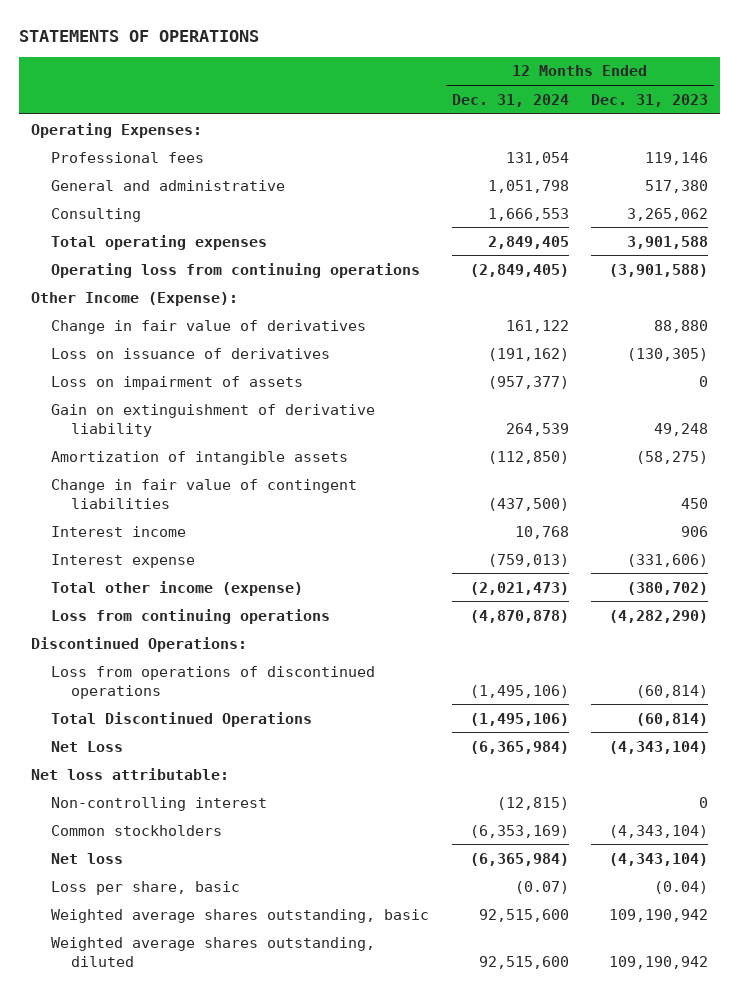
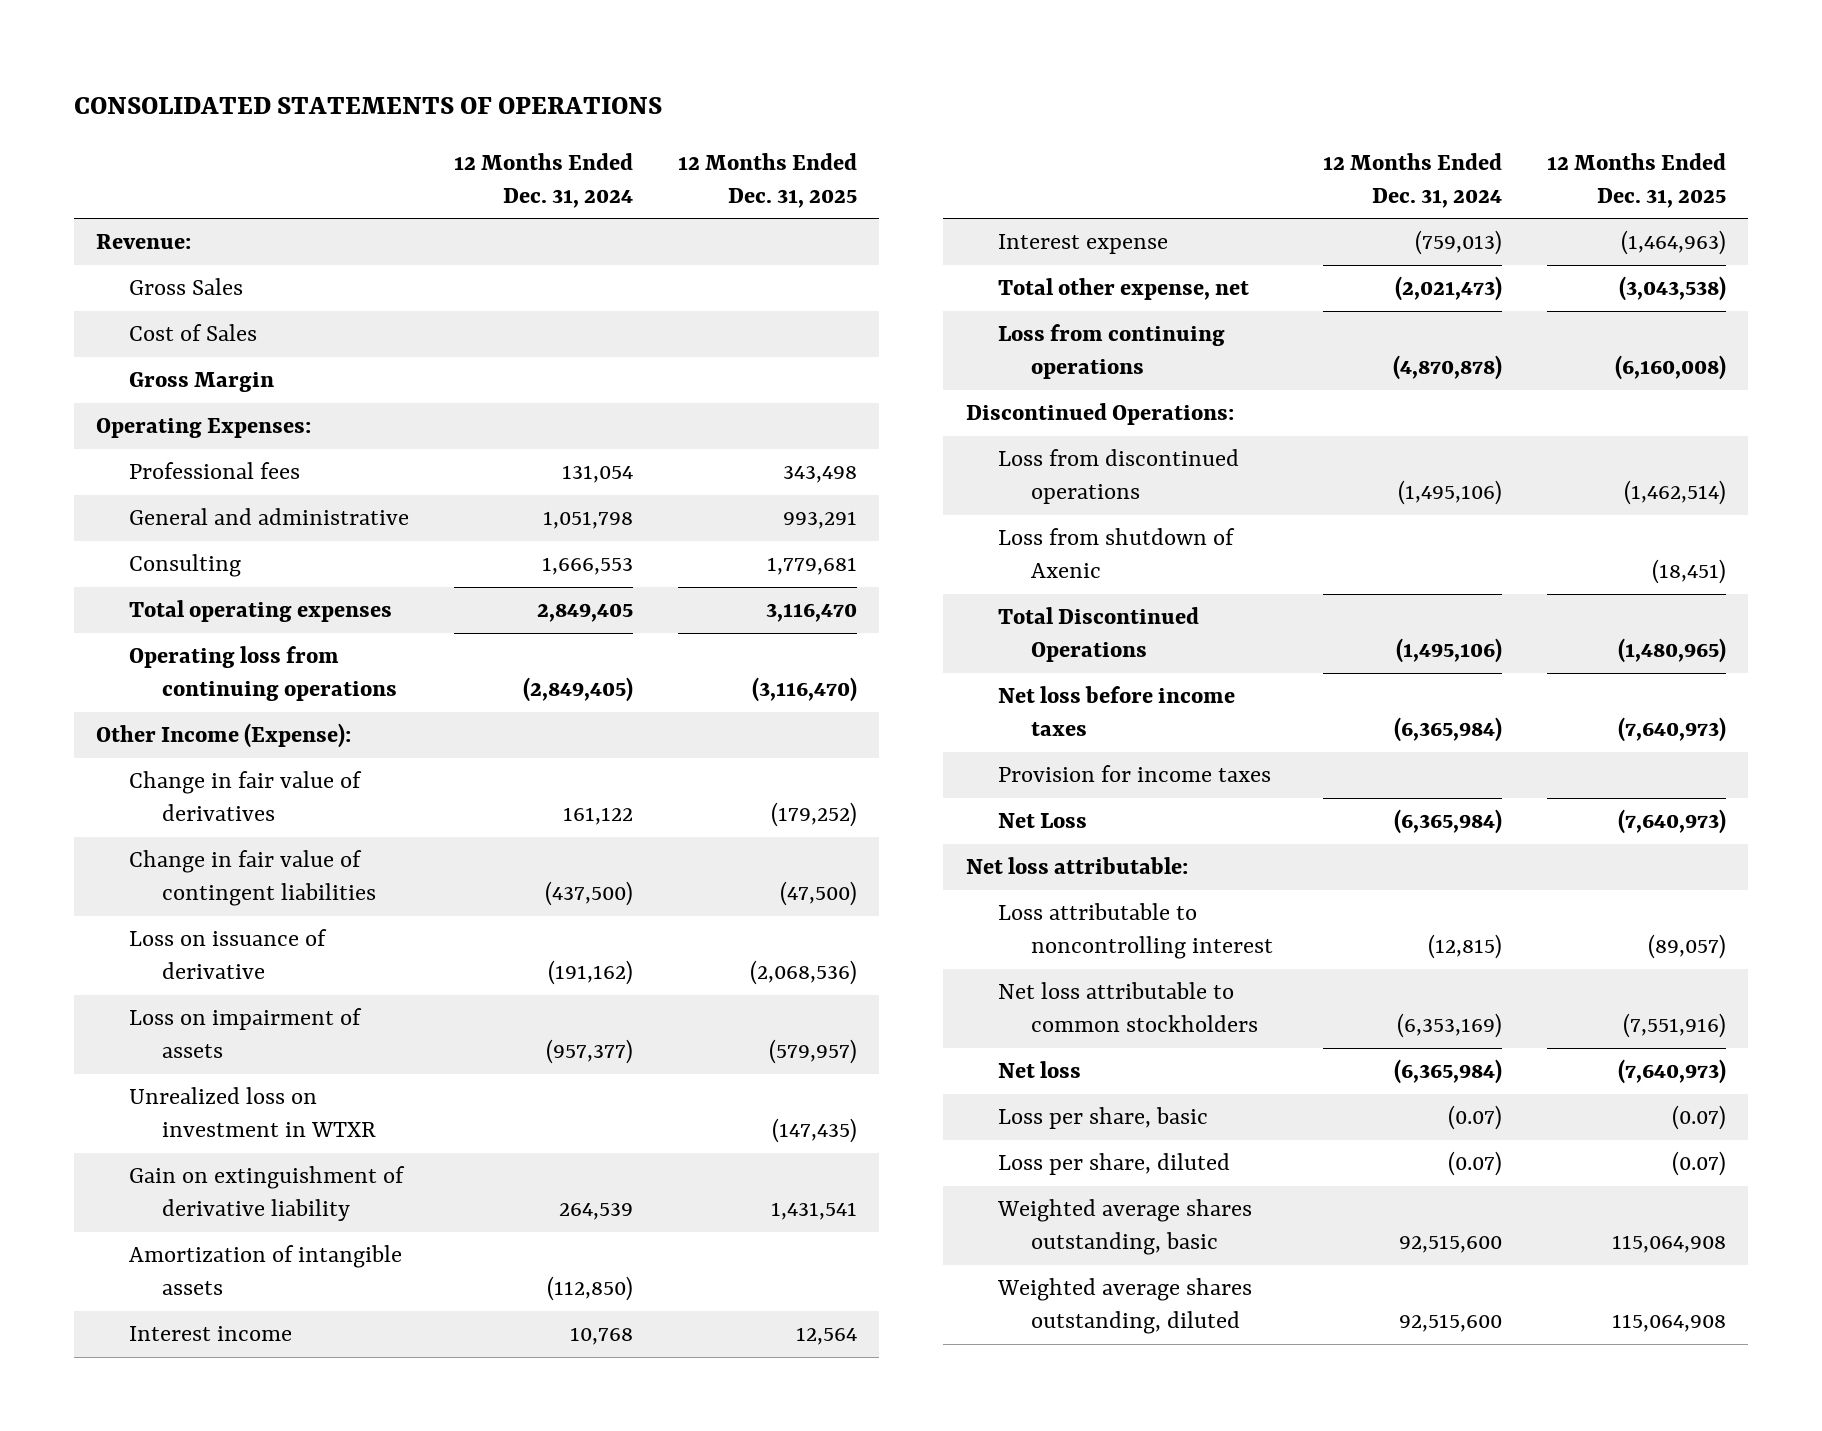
[19,29,260,42] STATEMENTS OF OPERATIONS -> [73,96,662,114] CONSOLIDATED STATEMENTS OF OPERATIONS
[591,93,709,107] Dec. 31, 2023 -> none
none -> [677,152,857,208] 12 Months Ended Dec. 31, 2025
none -> [96,234,192,250] Revenue:
none -> [129,278,244,296] Gross Sales
none -> [129,324,258,342] Cost of Sales
none -> [129,372,275,393] Gross Margin
[50,478,357,509] Change in fair value of contingent liabilities -> [129,850,376,907] Change in fair value of contingent liabilities
[50,347,330,359] Loss on issuance of derivatives -> [129,929,328,980] Loss on issuance of derivative
none -> [129,1087,376,1138] Unrealized loss on investment in WTXR
[50,580,303,596] Total other income (expense) -> [998,278,1250,301] Total other expense, net
[50,665,375,699] Loss from operations of discontinued operations -> [998,449,1240,505] Loss from discontinued operations
none -> [998,528,1236,579] Loss from shutdown of Axenic
none -> [998,686,1236,737] Net loss before income taxes
none -> [998,765,1272,783] Provision for income taxes
[50,796,267,811] Non-controlling interest -> [998,903,1274,960] Loss attributable to noncontrolling interest
[50,824,222,836] Common stockholders -> [998,982,1259,1033] Net loss attributable to common stockholders
none -> [998,1153,1231,1176] Loss per share, diluted

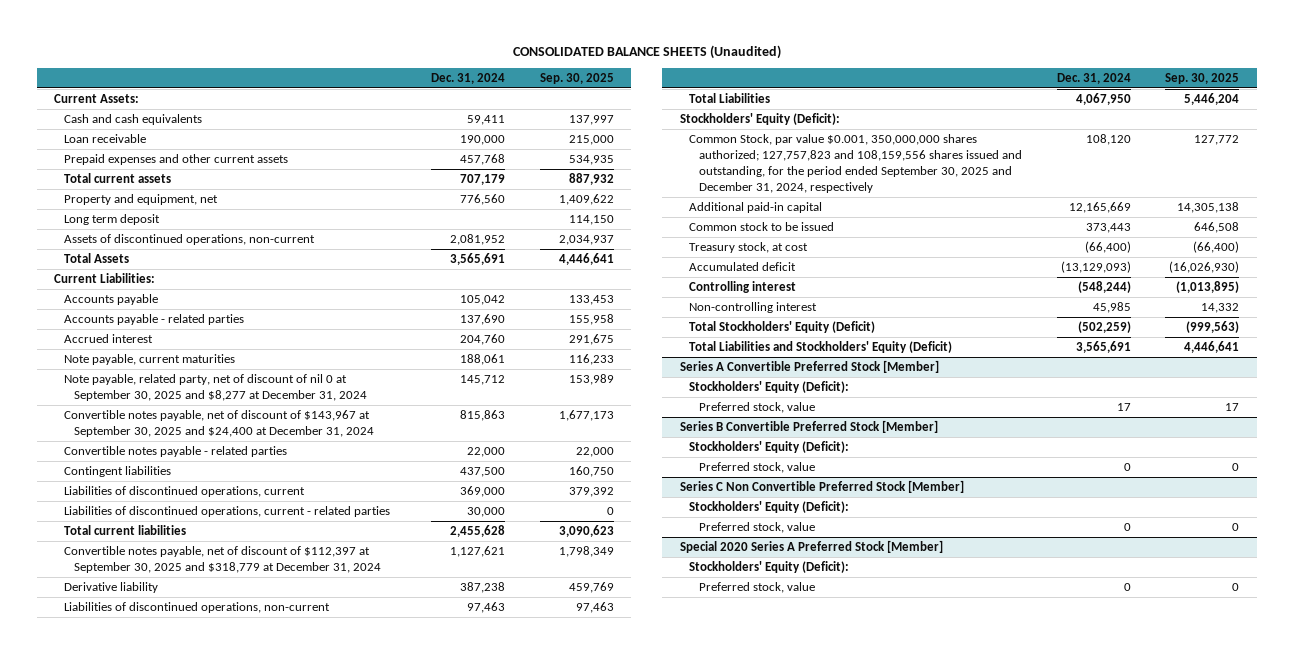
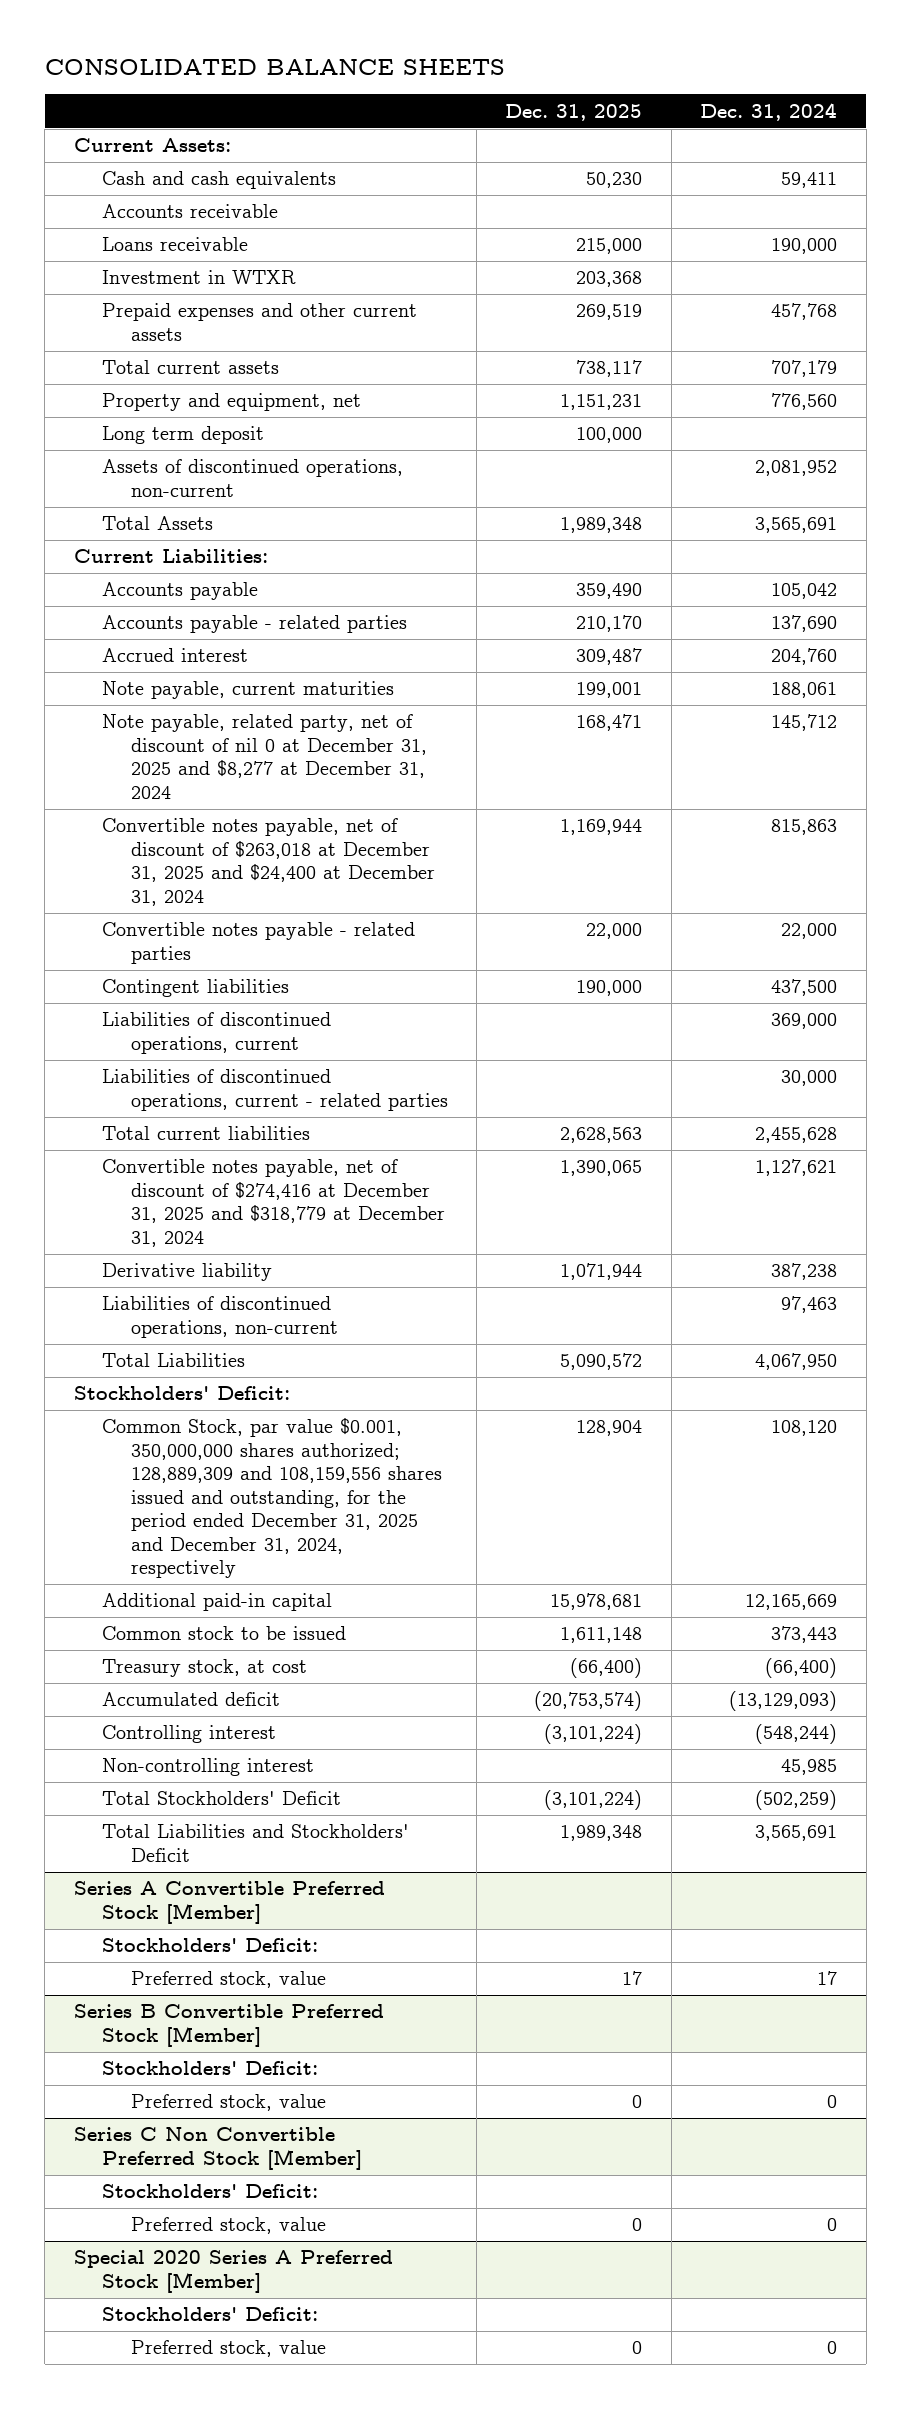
[512,44,781,59] CONSOLIDATED BALANCE SHEETS (Unaudited) -> [44,59,505,76] CONSOLIDATED BALANCE SHEETS
[539,73,614,85] Sep. 30, 2025 -> none
none -> [505,103,643,121] Dec. 31, 2025
none -> [102,204,279,219] Accounts receivable
[63,133,146,143] Loan receivable -> [102,237,249,252] Loans receivable
none -> [102,270,297,285] Investment in WTXR
[63,373,367,401] Note payable, related party, net of discount of nil 0 at September 30, 2025 and $8,277 at December 31, 2024 -> [102,714,427,799] Note payable, related party, net of discount of nil 0 at December 31, 2025 and $8,277 at December 31, 2024
[63,409,374,437] Convertible notes payable, net of discount of $143,967 at September 30, 2025 and $24,400 at December 31, 2024 -> [102,818,435,906] Convertible notes payable, net of discount of $263,018 at December 31, 2025 and $24,400 at December 31, 2024
[63,545,381,573] Convertible notes payable, net of discount of $112,397 at September 30, 2025 and $318,779 at December 31, 2024 -> [102,1159,445,1247] Convertible notes payable, net of discount of $274,416 at December 31, 2025 and $318,779 at December 31, 2024
[679,112,840,125] Stockholders' Equity (Deficit): -> [73,1386,290,1401] Stockholders' Deficit:
[689,133,1022,193] Common Stock, par value $0.001, 350,000,000 shares authorized; 127,757,823 and 108,159,556 shares issued and outstanding, for the period ended September 30, 2025 and December 31, 2024, respectively -> [102,1418,442,1579] Common Stock, par value $0.001, 350,000,000 shares authorized; 128,889,309 and 108,159,556 shares issued and outstanding, for the period ended December 31, 2025 and December 31, 2024, respectively
[689,320,876,333] Total Stockholders' Equity (Deficit) -> [102,1791,342,1806] Total Stockholders' Deficit
[689,340,953,353] Total Liabilities and Stockholders' Equity (Deficit) -> [102,1824,410,1862] Total Liabilities and Stockholders' Deficit
[689,380,850,393] Stockholders' Equity (Deficit): -> [102,1938,319,1953] Stockholders' Deficit:
[689,440,850,453] Stockholders' Equity (Deficit): -> [102,2061,319,2076] Stockholders' Deficit:
[689,500,850,513] Stockholders' Equity (Deficit): -> [102,2184,319,2199] Stockholders' Deficit:
[689,560,850,573] Stockholders' Equity (Deficit): -> [102,2307,319,2322] Stockholders' Deficit:

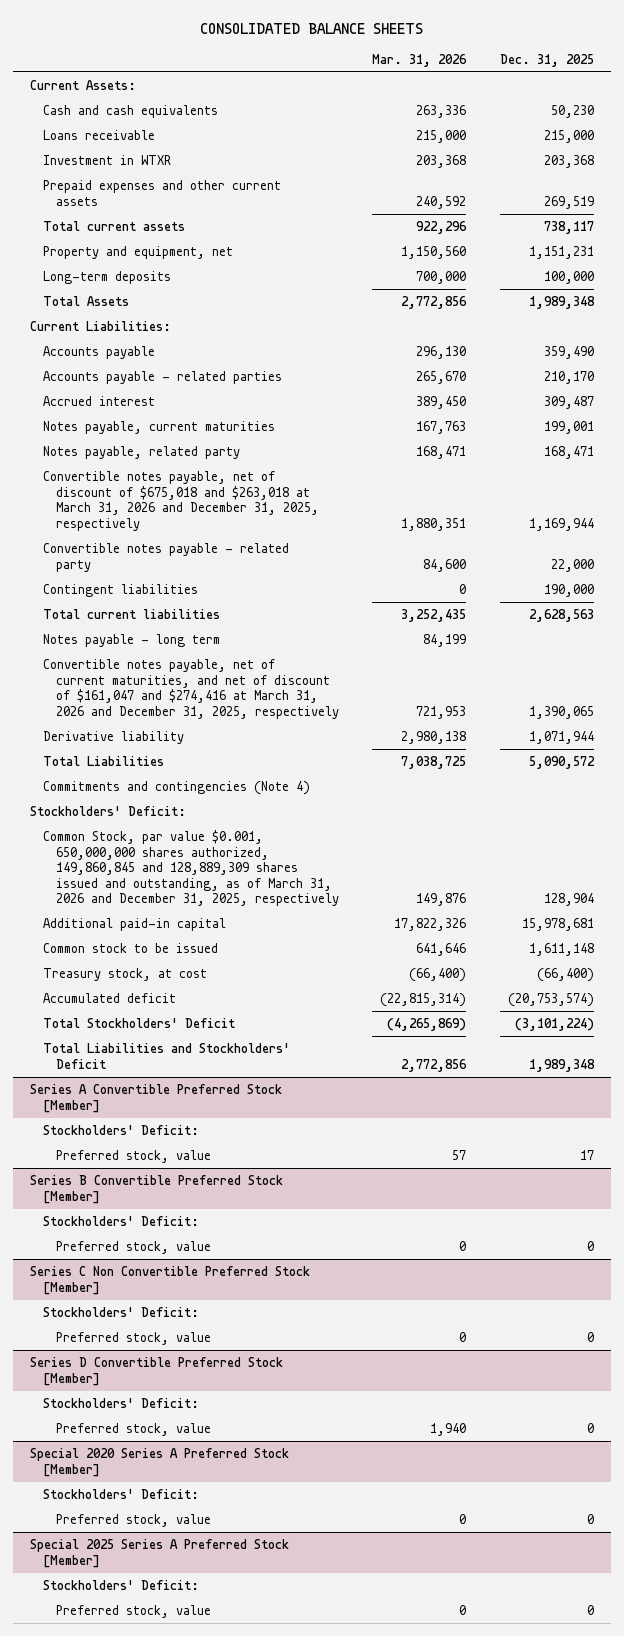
[700,102,838,121] Dec. 31, 2024 -> none
none -> [372,53,468,67] Mar. 31, 2026
[102,204,279,219] Accounts receivable -> none
[102,459,404,497] Assets of discontinued operations, non-current -> none
[102,426,265,445] Long term deposit -> [43,271,172,285] Long-term deposits
[102,681,395,700] Note payable, current maturities -> [43,421,276,435] Notes payable, current maturities
[102,714,427,799] Note payable, related party, net of discount of nil 0 at December 31, 2025 and $8,277 at December 31, 2024 -> [43,446,241,460] Notes payable, related party
[102,818,435,906] Convertible notes payable, net of discount of $263,018 at December 31, 2025 and $24,400 at December 31, 2024 -> [43,471,319,531] Convertible notes payable, net of discount of $675,018 and $263,018 at March 31, 2026 and December 31, 2025, respectively
[102,922,416,964] Convertible notes payable - related parties -> [43,543,290,572] Convertible notes payable - related party
[102,1012,332,1054] Liabilities of discontinued operations, current -> none
[102,1069,448,1111] Liabilities of discontinued operations, current - related parties -> none
none -> [43,634,221,648] Notes payable - long term
[102,1159,445,1247] Convertible notes payable, net of discount of $274,416 at December 31, 2025 and $318,779 at December 31, 2024 -> [43,659,339,719] Convertible notes payable, net of current maturities, and net of discount of $161,047 and $274,416 at March 31, 2026 and December 31, 2025, respectively
[102,1296,338,1338] Liabilities of discontinued operations, non-current -> none
none -> [43,781,311,796] Commitments and contingencies (Note 4)
[102,1418,442,1579] Common Stock, par value $0.001, 350,000,000 shares authorized; 128,889,309 and 108,159,556 shares issued and outstanding, for the period ended December 31, 2025 and December 31, 2024, respectively -> [43,830,339,906] Common Stock, par value $0.001, 650,000,000 shares authorized, 149,860,845 and 128,889,309 shares issued and outstanding, as of March 31, 2026 and December 31, 2025, respectively
[102,1725,277,1744] Controlling interest -> none
[102,1758,315,1777] Non-controlling interest -> none
none -> [30,1357,284,1386] Series D Convertible Preferred Stock [Member]
none -> [43,1398,200,1409] Stockholders' Deficit:
none -> [55,1423,211,1437] Preferred stock, value
none -> [30,1539,290,1568] Special 2025 Series A Preferred Stock [Member]
none -> [43,1580,200,1591] Stockholders' Deficit:
none -> [55,1605,211,1619] Preferred stock, value

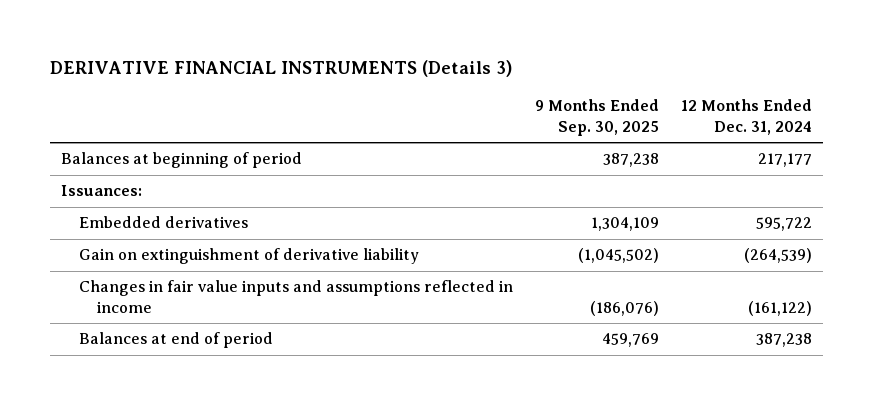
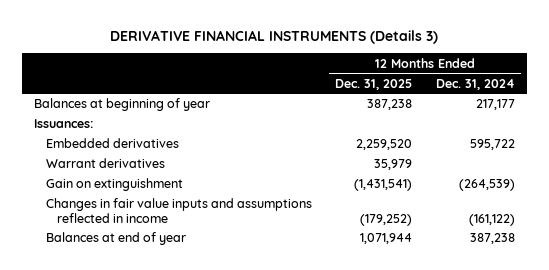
[534,99,659,136] 9 Months Ended Sep. 30, 2025 -> none
none -> [335,78,413,90] Dec. 31, 2025
[60,152,302,169] Balances at beginning of period -> [33,98,210,112] Balances at beginning of year
none -> [45,158,165,169] Warrant derivatives
[78,248,419,265] Gain on extinguishment of derivative liability -> [45,178,183,192] Gain on extinguishment
[78,332,273,349] Balances at end of period -> [45,232,186,246] Balances at end of year

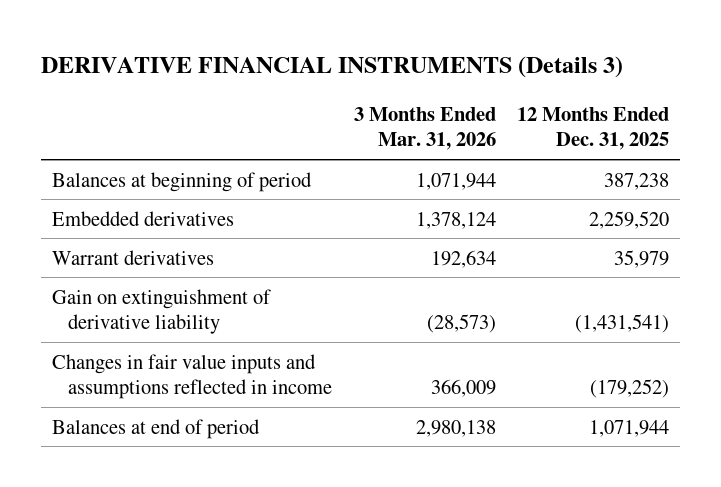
[435,78,515,90] Dec. 31, 2024 -> none
none -> [353,106,496,151] 3 Months Ended Mar. 31, 2026
[33,119,93,129] Issuances: -> none
[33,98,210,112] Balances at beginning of year -> [52,171,313,192] Balances at beginning of period
[45,178,183,192] Gain on extinguishment -> [52,288,272,335] Gain on extinguishment of derivative liability
[45,232,186,246] Balances at end of year -> [52,418,261,439] Balances at end of period

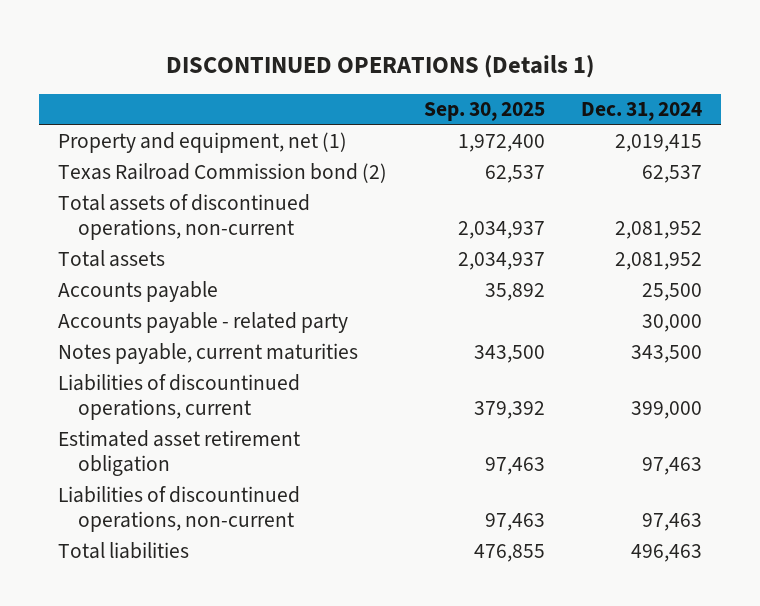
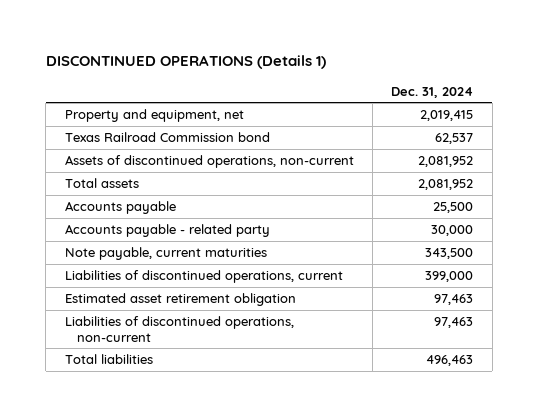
[423,102,545,122] Sep. 30, 2025 -> none
[57,132,347,154] Property and equipment, net (1) -> [64,109,244,123] Property and equipment, net
[57,163,387,184] Texas Railroad Commission bond (2) -> [64,132,270,143] Texas Railroad Commission bond
[57,194,310,241] Total assets of discontinued operations, non-current -> [64,155,354,169] Assets of discontinued operations, non-current
[57,343,358,365] Notes payable, current maturities -> [64,247,267,261] Note payable, current maturities
[57,374,300,421] Liabilities of discountinued operations, current -> [64,270,343,284] Liabilities of discontinued operations, current
[57,486,300,533] Liabilities of discountinued operations, non-current -> [64,316,294,342] Liabilities of discontinued operations, non-current

